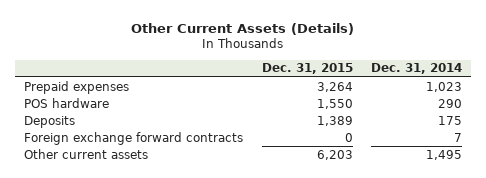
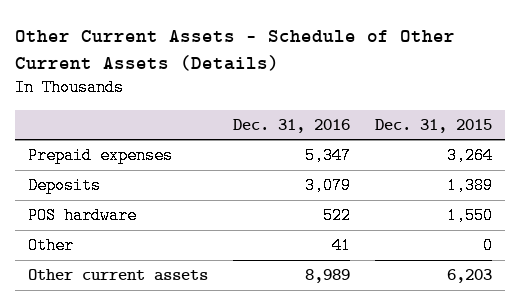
[131,22,355,35] Other Current Assets (Details) -> [14,29,455,71] Other Current Assets - Schedule of Other Current Assets (Details)
[371,63,463,75] Dec. 31, 2014 -> none
none -> [233,118,351,133] Dec. 31, 2016
[24,97,110,108] POS hardware -> [27,207,137,225] POS hardware
[24,131,244,145] Foreign exchange forward contracts -> [27,237,74,255] Other

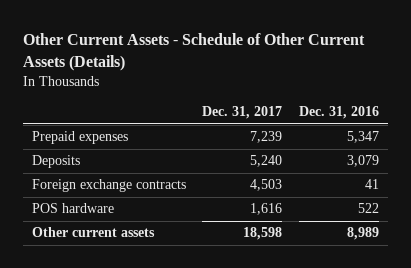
[375,118,493,133] Dec. 31, 2015 -> none
none -> [202,106,283,120] Dec. 31, 2017
none -> [31,179,186,193] Foreign exchange contracts
[27,237,74,255] Other -> none

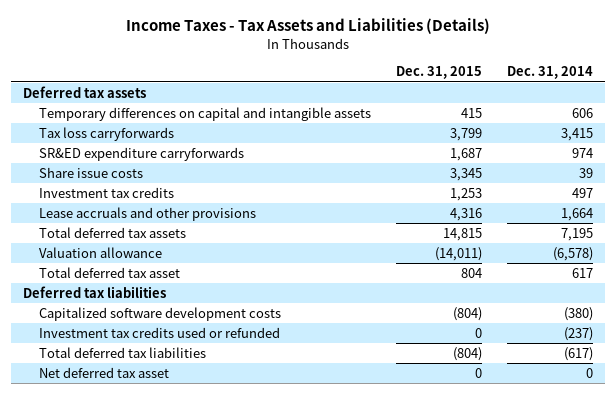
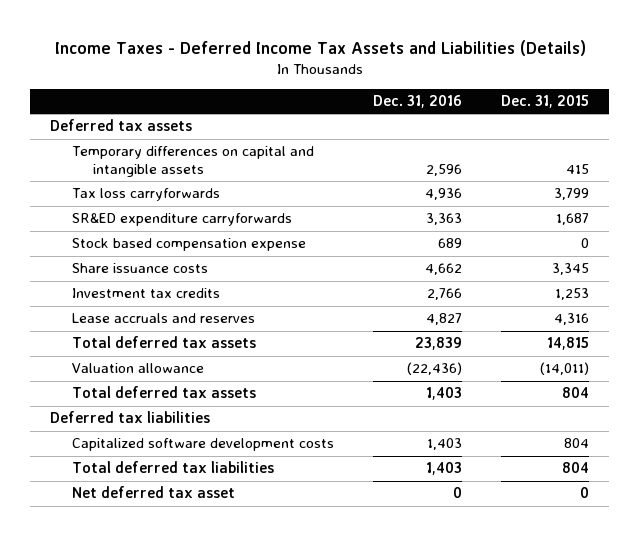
[126,18,491,35] Income Taxes - Tax Assets and Liabilities (Details) -> [54,39,586,56] Income Taxes - Deferred Income Tax Assets and Liabilities (Details)
[506,66,593,80] Dec. 31, 2014 -> none
none -> [372,95,462,109] Dec. 31, 2016
none -> [71,238,306,252] Stock based compensation expense
[39,166,144,178] Share issue costs -> [71,263,208,274] Share issuance costs
[39,206,257,221] Lease accruals and other provisions -> [71,313,255,324] Lease accruals and reserves
[39,266,181,278] Total deferred tax asset -> [71,386,256,399] Total deferred tax assets
[39,326,281,338] Investment tax credits used or refunded -> none
[452,306,482,321] (804) -> [564,438,590,449] 804
[452,346,482,361] (804) -> [562,462,590,474] 804

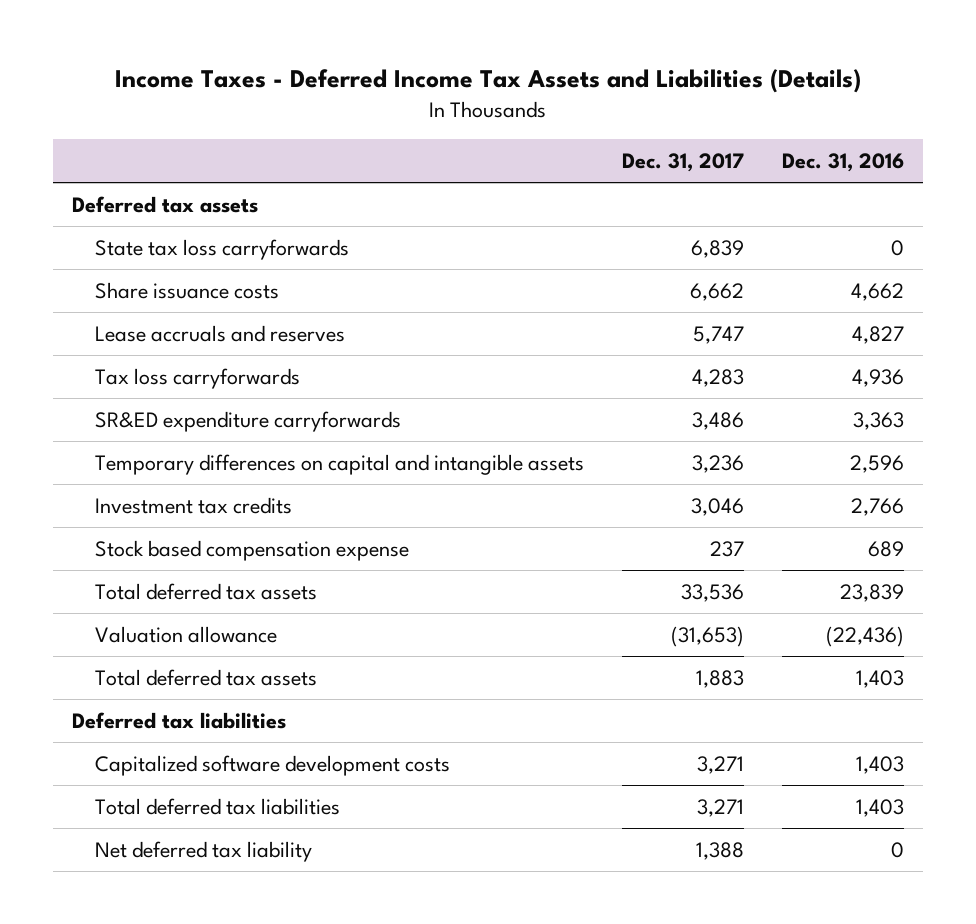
[501,95,590,109] Dec. 31, 2015 -> none
none -> [622,153,745,173] Dec. 31, 2017
none -> [95,238,350,260] State tax loss carryforwards
[71,263,208,274] Share issuance costs -> [95,281,280,299] Share issuance costs
[71,313,255,324] Lease accruals and reserves -> [95,324,346,342] Lease accruals and reserves
[71,146,314,177] Temporary differences on capital and intangible assets -> [95,453,585,475] Temporary differences on capital and intangible assets
[71,238,306,252] Stock based compensation expense -> [95,539,410,561] Stock based compensation expense
[71,486,235,499] Net deferred tax asset -> [95,840,313,862] Net deferred tax liability

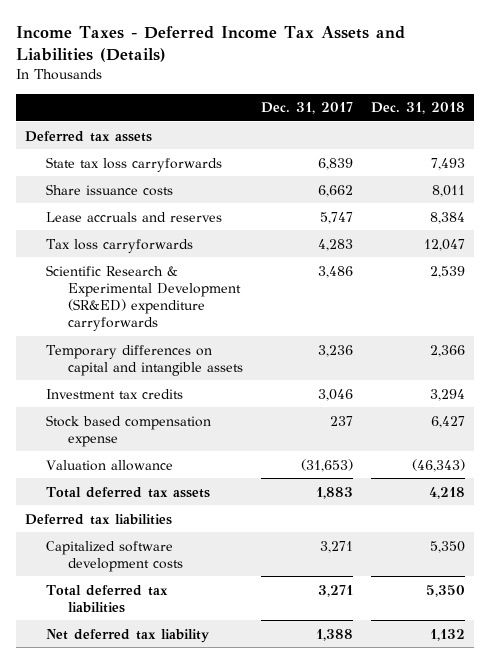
[782,153,905,173] Dec. 31, 2016 -> none
none -> [370,102,465,115] Dec. 31, 2018
[95,410,402,432] SR&ED expenditure carryforwards -> [46,264,241,332] Scientific Research & Experimental Development (SR&ED) expenditure carryforwards
[95,582,318,600] Total deferred tax assets -> none

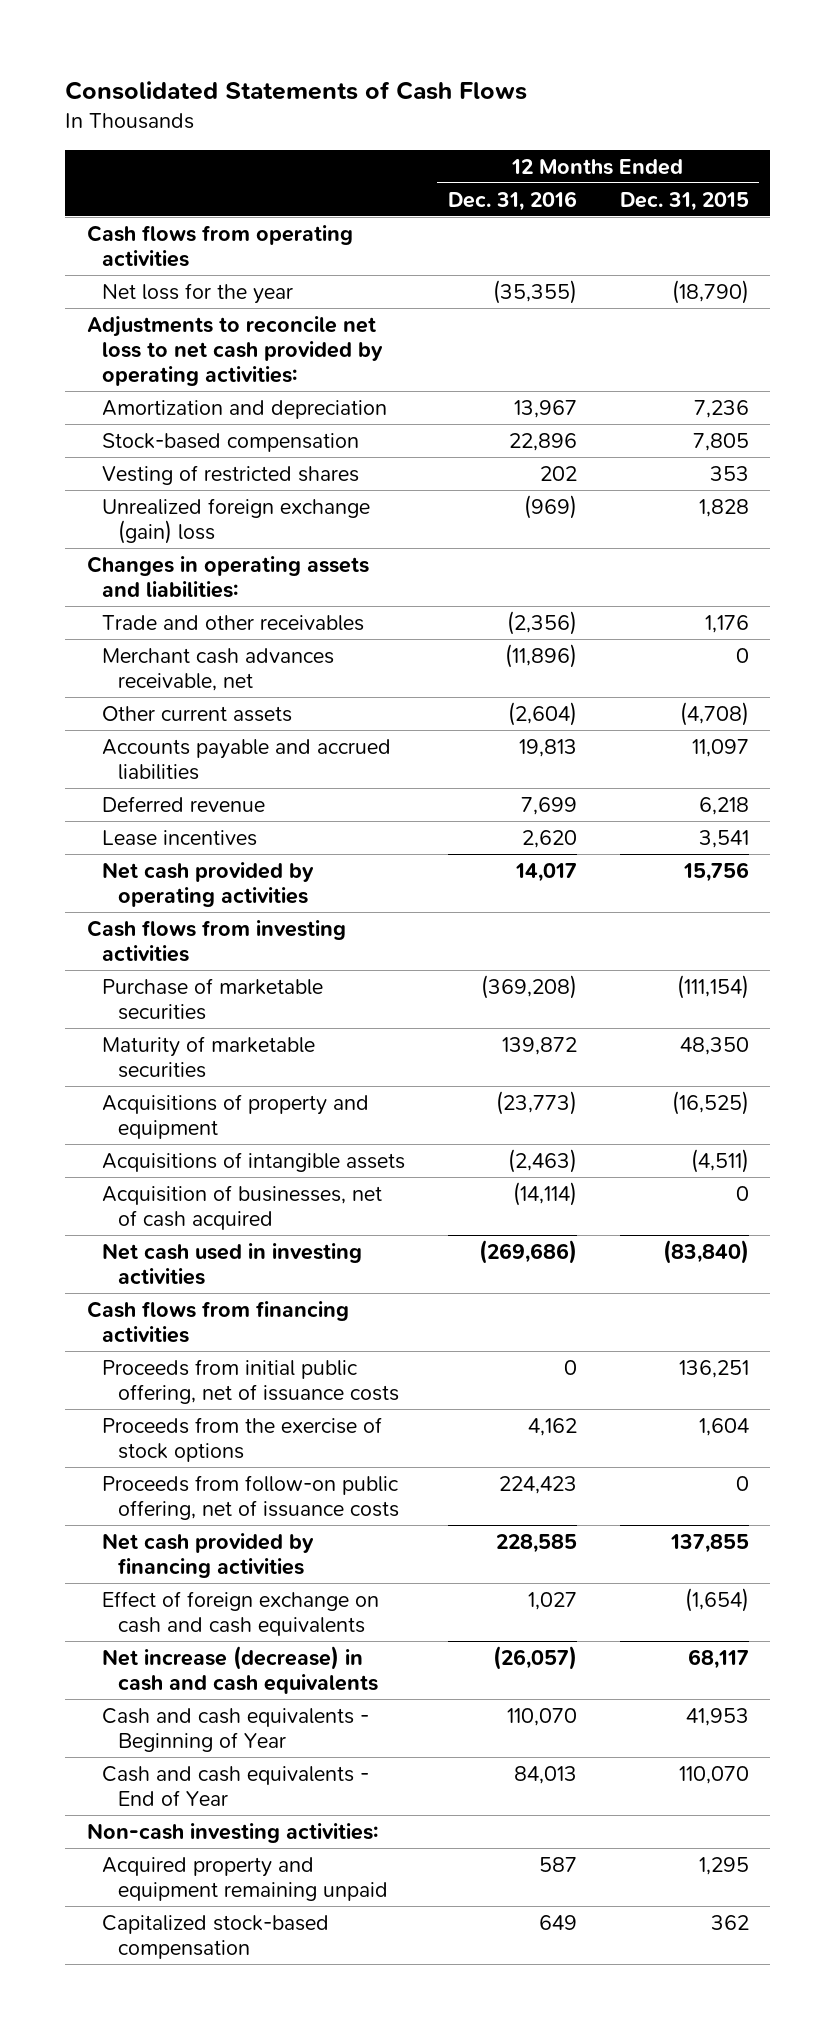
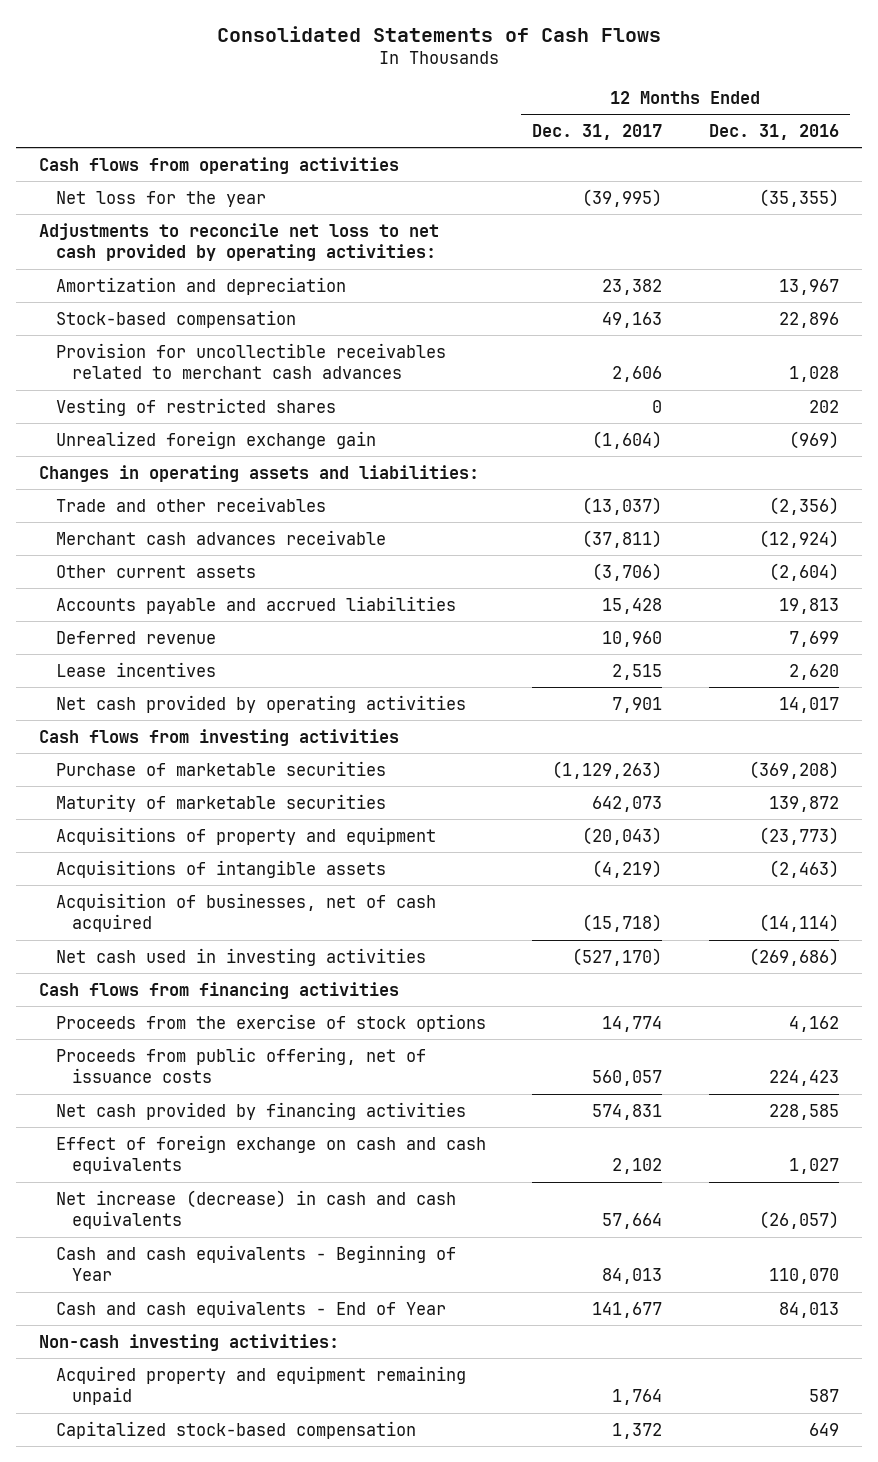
[619,191,749,211] Dec. 31, 2015 -> none
none -> [532,123,663,140] Dec. 31, 2017
none -> [55,342,446,380] Provision for uncollectible receivables related to merchant cash advances
[102,497,371,545] Unrealized foreign exchange (gain) loss -> [55,430,376,449] Unrealized foreign exchange gain
[102,647,335,692] Merchant cash advances receivable, net -> [55,529,386,545] Merchant cash advances receivable
[504,643,577,668] (11,896) -> [758,529,839,548] (12,924)
[102,1358,399,1405] Proceeds from initial public offering, net of issuance costs -> none
[102,1474,400,1521] Proceeds from follow-on public offering, net of issuance costs -> [55,1046,426,1084] Proceeds from public offering, net of issuance costs

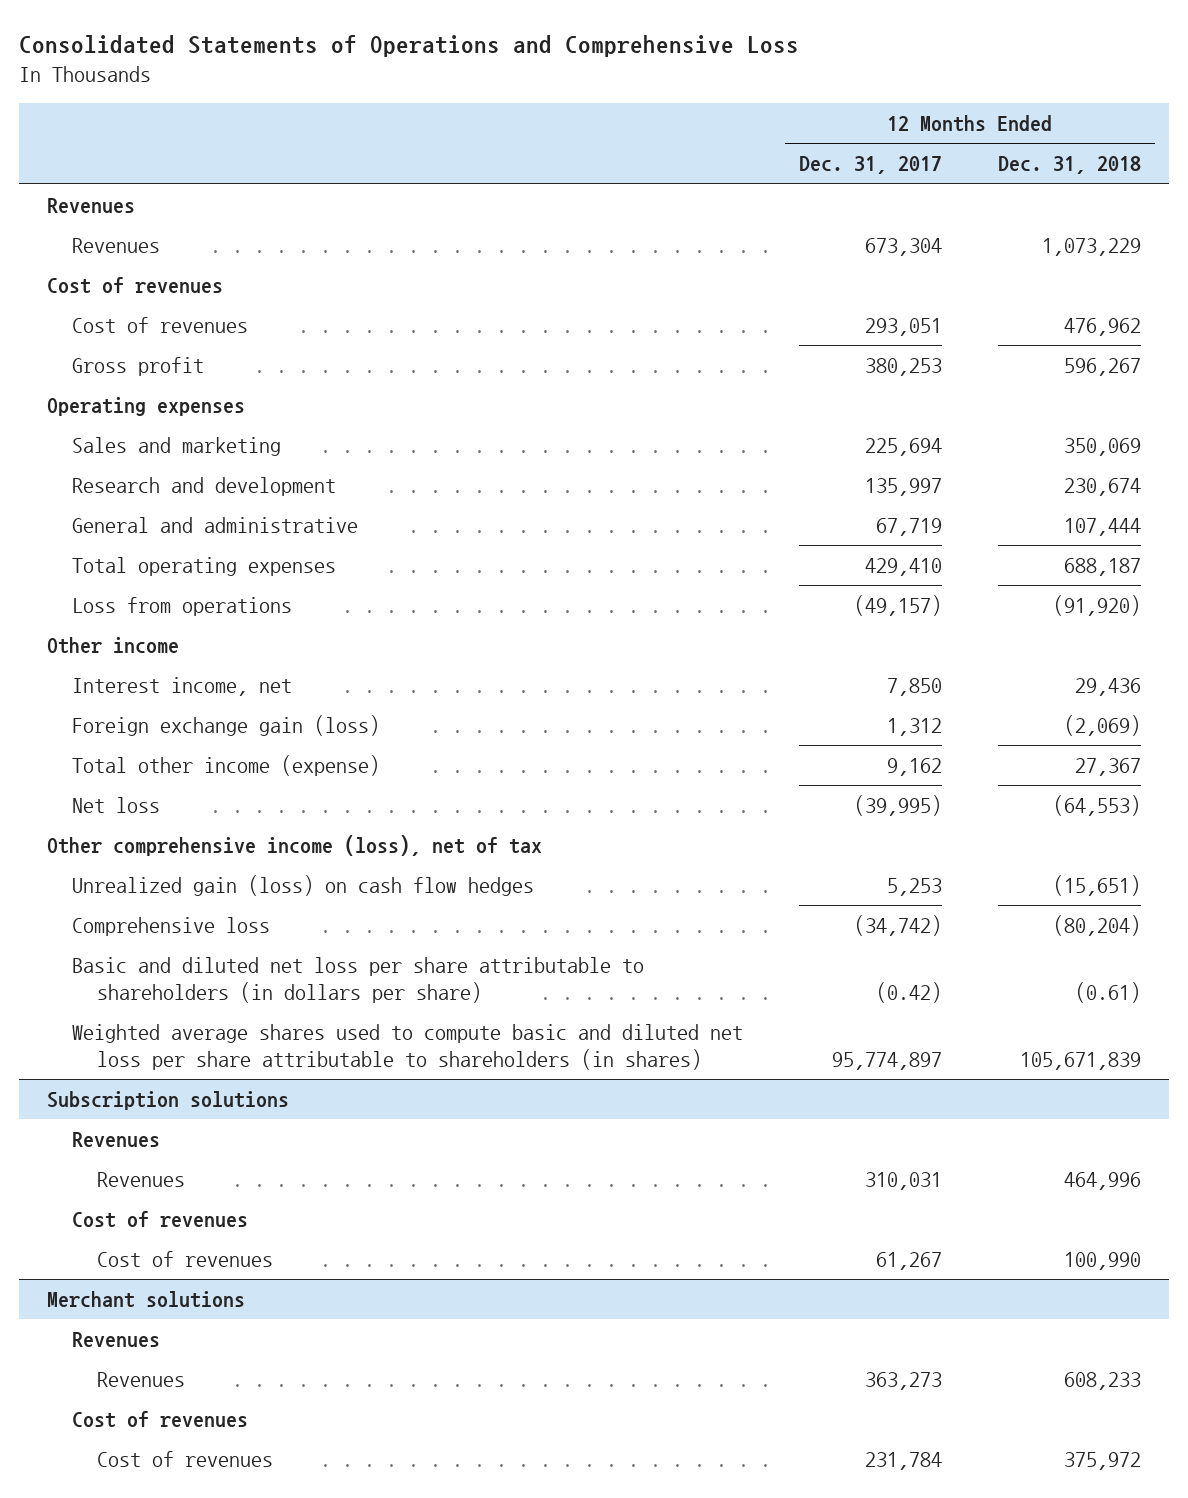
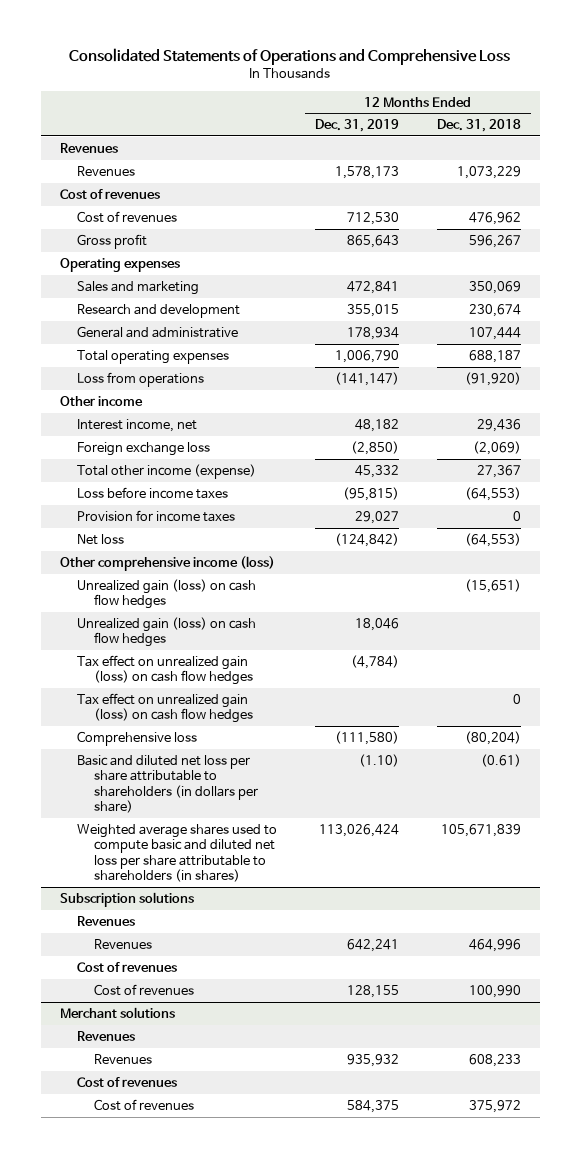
[798,156,942,175] Dec. 31, 2017 -> none
none -> [314,119,399,133] Dec. 31, 2019
[72,715,381,737] Foreign exchange gain (loss) -> [76,441,210,456] Foreign exchange loss
none -> [76,486,228,499] Loss before income taxes
none -> [76,509,235,522] Provision for income taxes
[46,835,542,857] Other comprehensive income (loss), net of tax -> [59,555,275,571] Other comprehensive income (loss)
none -> [76,616,256,648] Unrealized gain (loss) on cash flow hedges
none -> [76,654,253,686] Tax effect on unrealized gain (loss) on cash flow hedges
none -> [76,692,253,724] Tax effect on unrealized gain (loss) on cash flow hedges

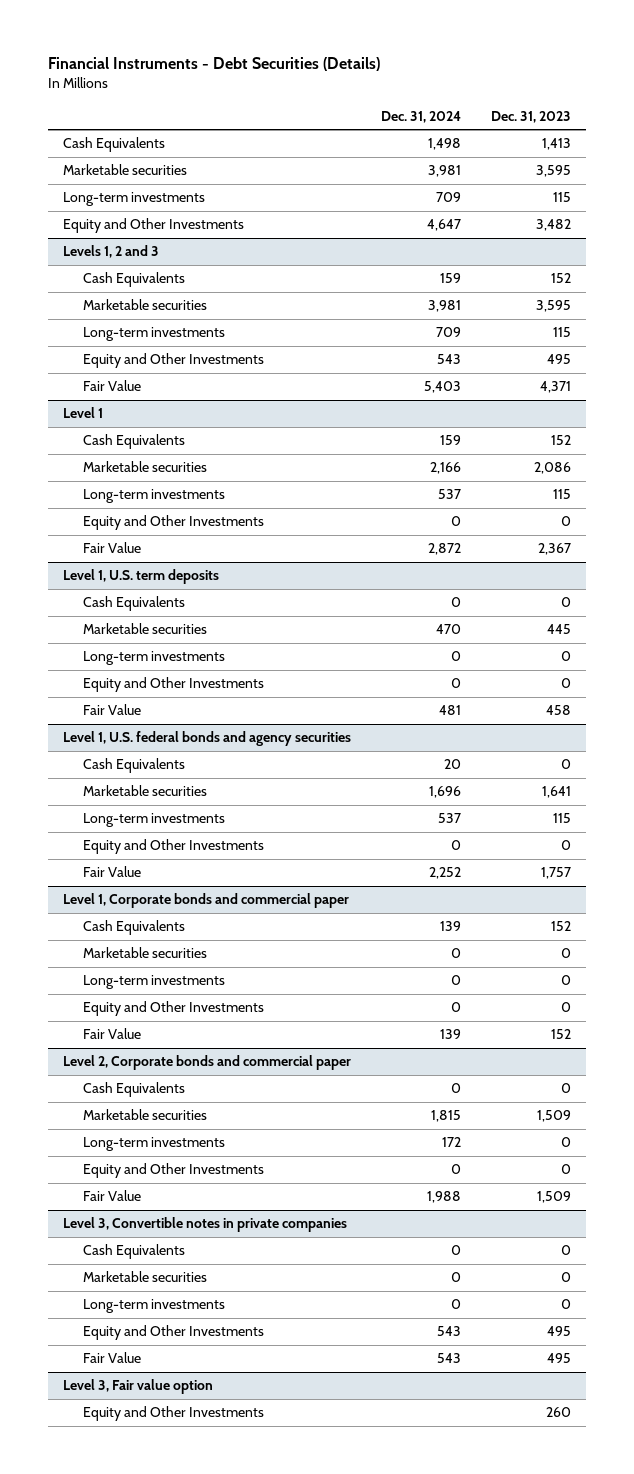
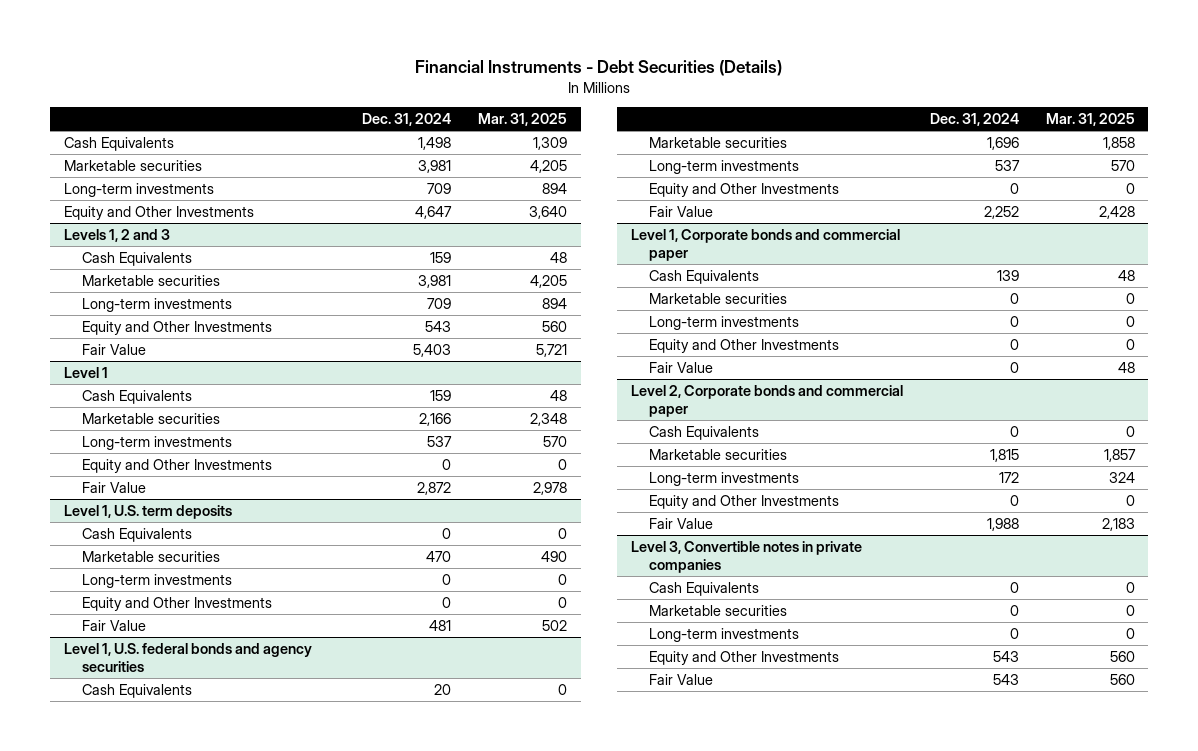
[491,110,572,123] Dec. 31, 2023 -> none
none -> [478,113,568,127] Mar. 31, 2025
[439,1029,461,1040] 139 -> [1009,361,1019,373] 0
[62,1379,213,1395] Level 3, Fair value option -> none
[83,1406,265,1422] Equity and Other Investments -> none

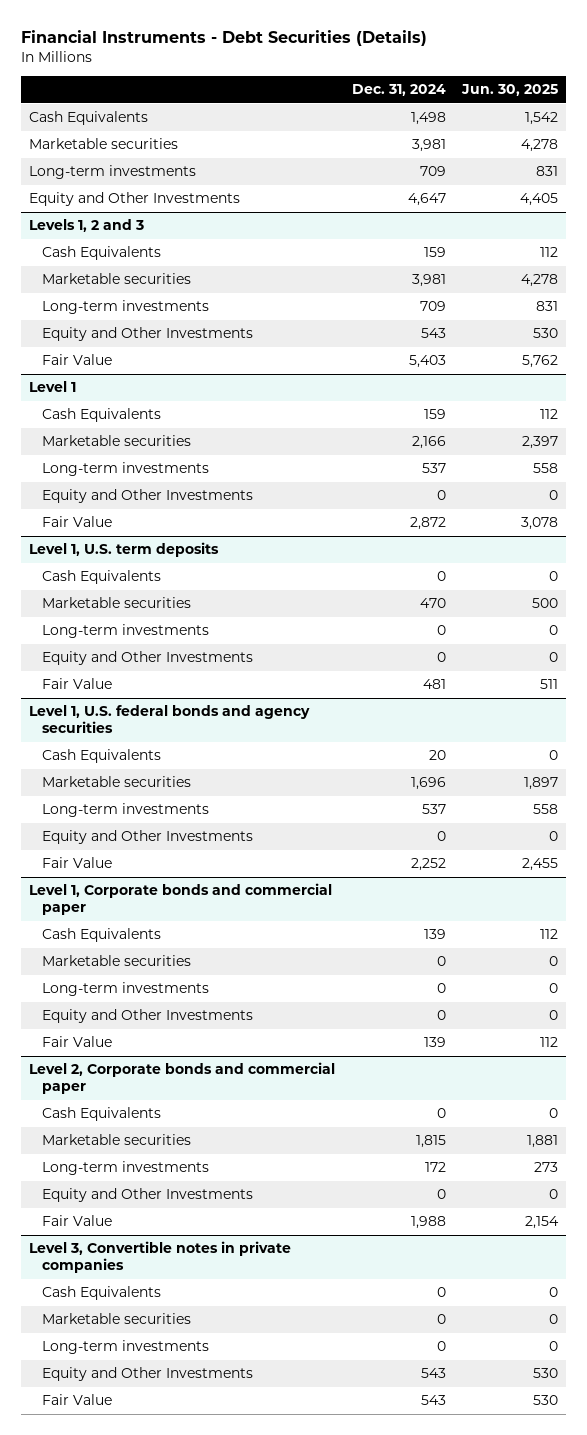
[478,113,568,127] Mar. 31, 2025 -> none
none -> [461,84,559,97] Jun. 30, 2025
[1009,361,1019,373] 0 -> [423,1037,446,1048] 139

